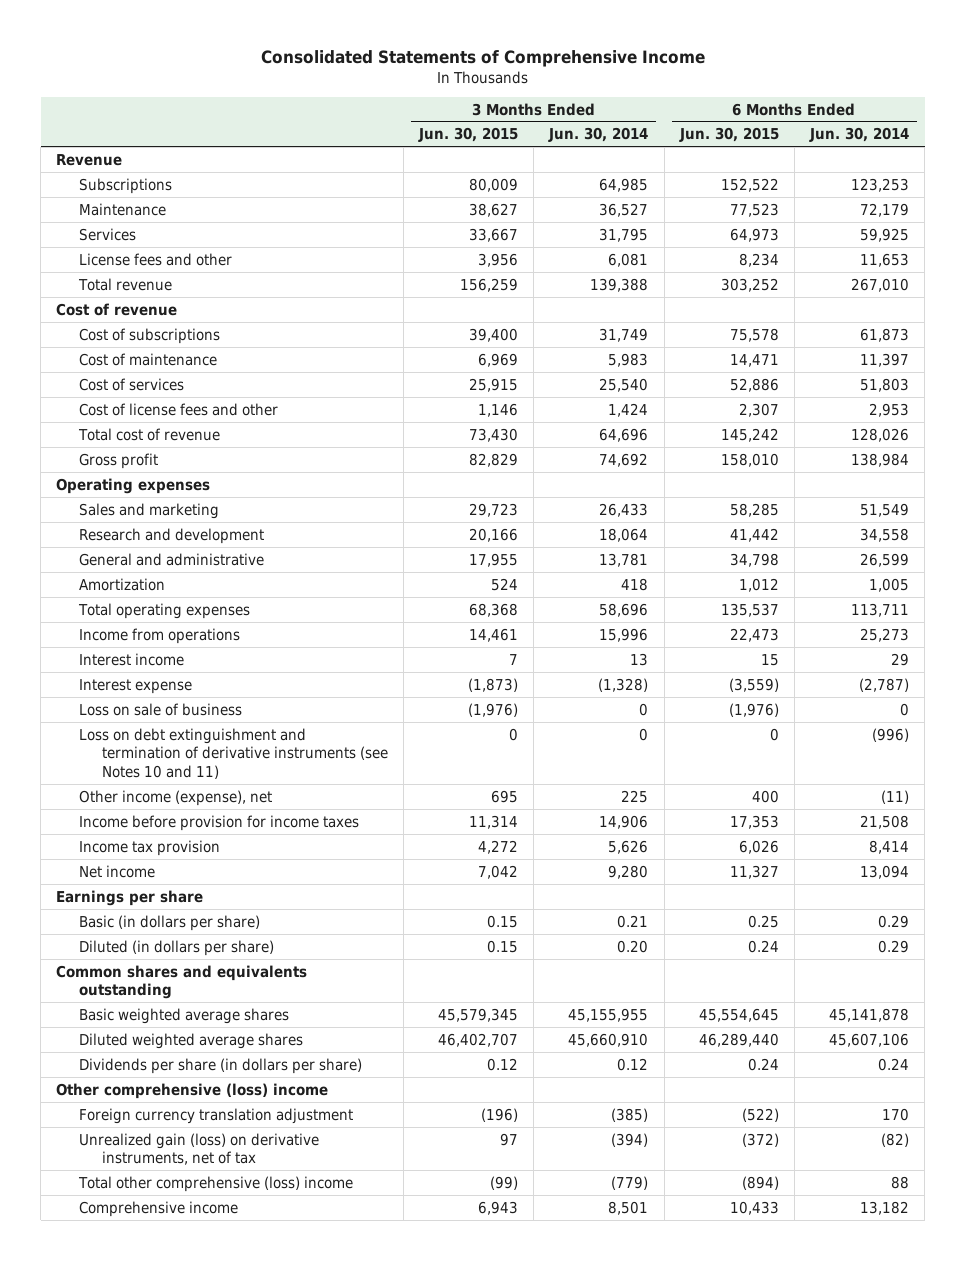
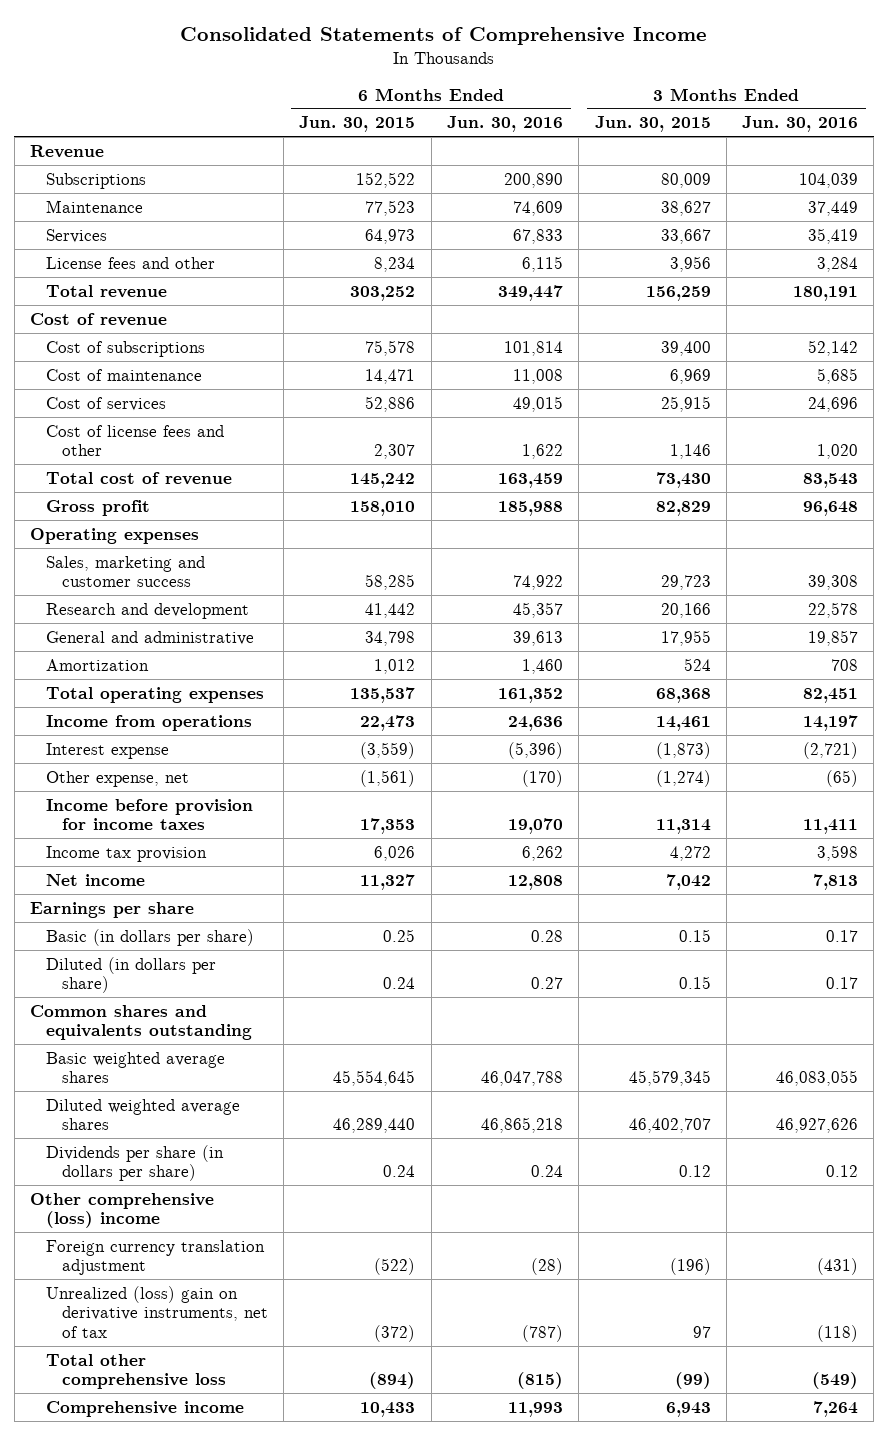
[548,127,649,143] Jun. 30, 2014 -> none
[808,127,909,143] Jun. 30, 2014 -> none
none -> [446,116,563,133] Jun. 30, 2016
none -> [742,116,859,133] Jun. 30, 2016
[79,502,220,519] Sales and marketing -> [45,555,205,588] Sales, marketing and customer success
[79,652,185,666] Interest income -> none
[79,702,243,716] Loss on sale of business -> none
[79,727,388,780] Loss on debt extinguishment and termination of derivative instruments (see Notes 10 and 11) -> none
[79,789,273,806] Other income (expense), net -> [45,770,189,787] Other expense, net
[491,789,519,803] 695 -> [655,769,711,787] (1,274)
[751,789,779,803] 400 -> [360,769,416,787] (1,561)
[79,1132,320,1166] Unrealized gain (loss) on derivative instruments, net of tax -> [45,1285,268,1339] Unrealized (loss) gain on derivative instruments, net of tax
[78,1175,354,1192] Total other comprehensive (loss) income -> [45,1353,226,1390] Total other comprehensive loss

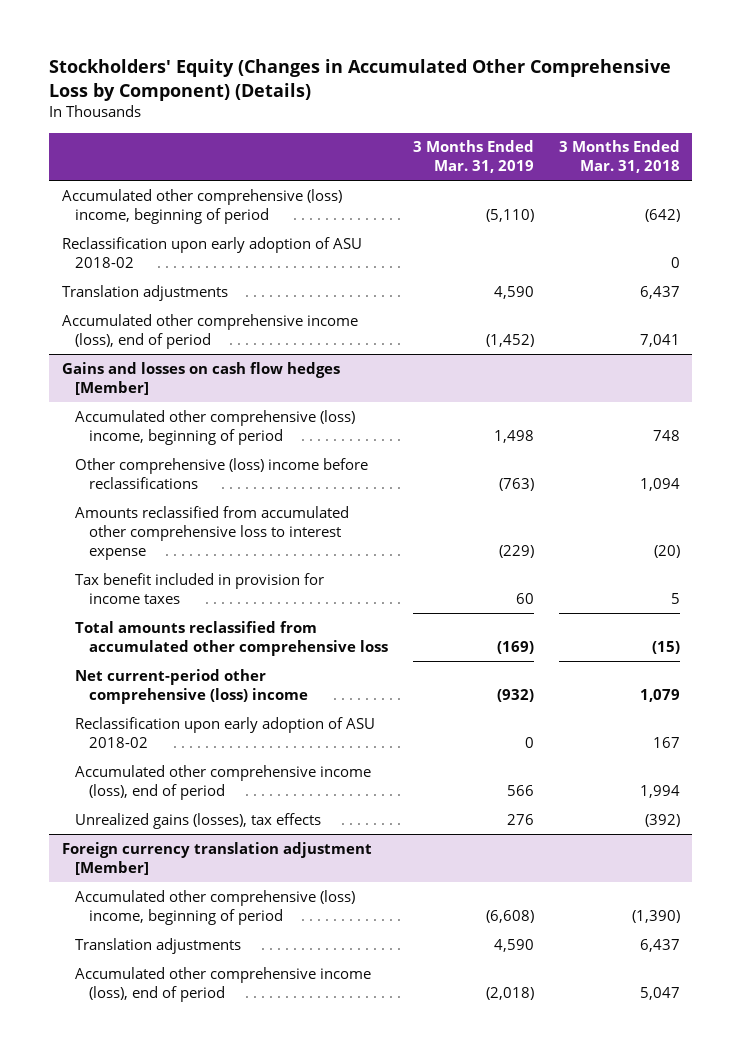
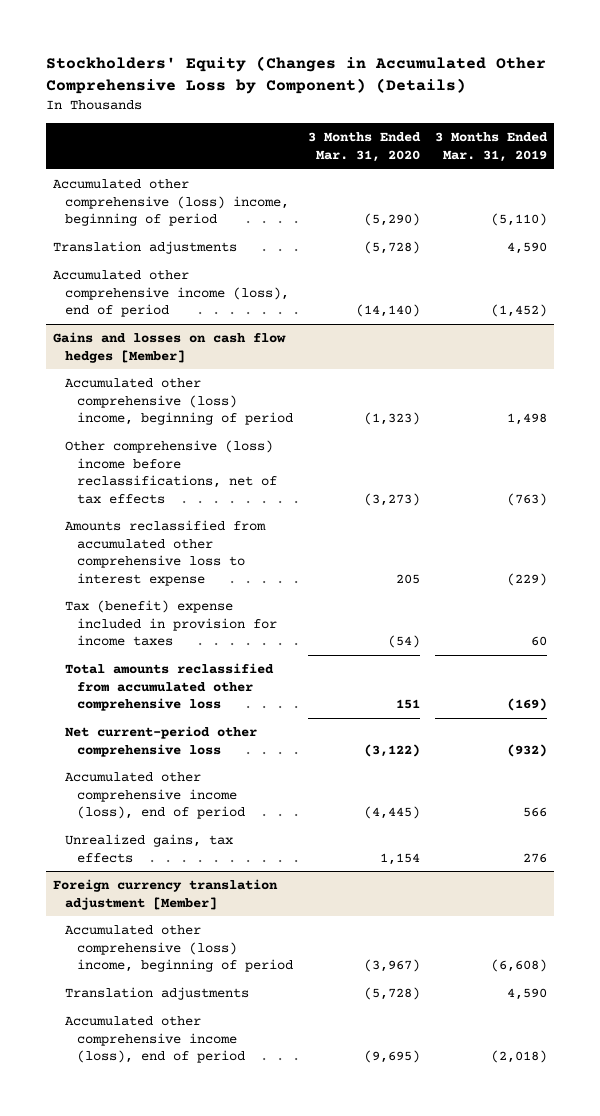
[558,140,680,174] 3 Months Ended Mar. 31, 2018 -> none
none -> [307,132,421,162] 3 Months Ended Mar. 31, 2020
[61,236,362,268] Reclassification upon early adoption of ASU 2018-02 -> none
[75,457,369,489] Other comprehensive (loss) income before reclassifications -> [64,440,277,504] Other comprehensive (loss) income before reclassifications, net of tax effects
[75,572,325,604] Tax benefit included in provision for income taxes -> [64,600,277,647] Tax (benefit) expense included in provision for income taxes
[75,716,376,748] Reclassification upon early adoption of ASU 2018-02 -> none
[75,668,309,704] Net current-period other comprehensive (loss) income -> [64,726,257,757] Net current-period other comprehensive loss
[75,812,322,829] Unrealized gains (losses), tax effects -> [64,834,233,863] Unrealized gains, tax effects

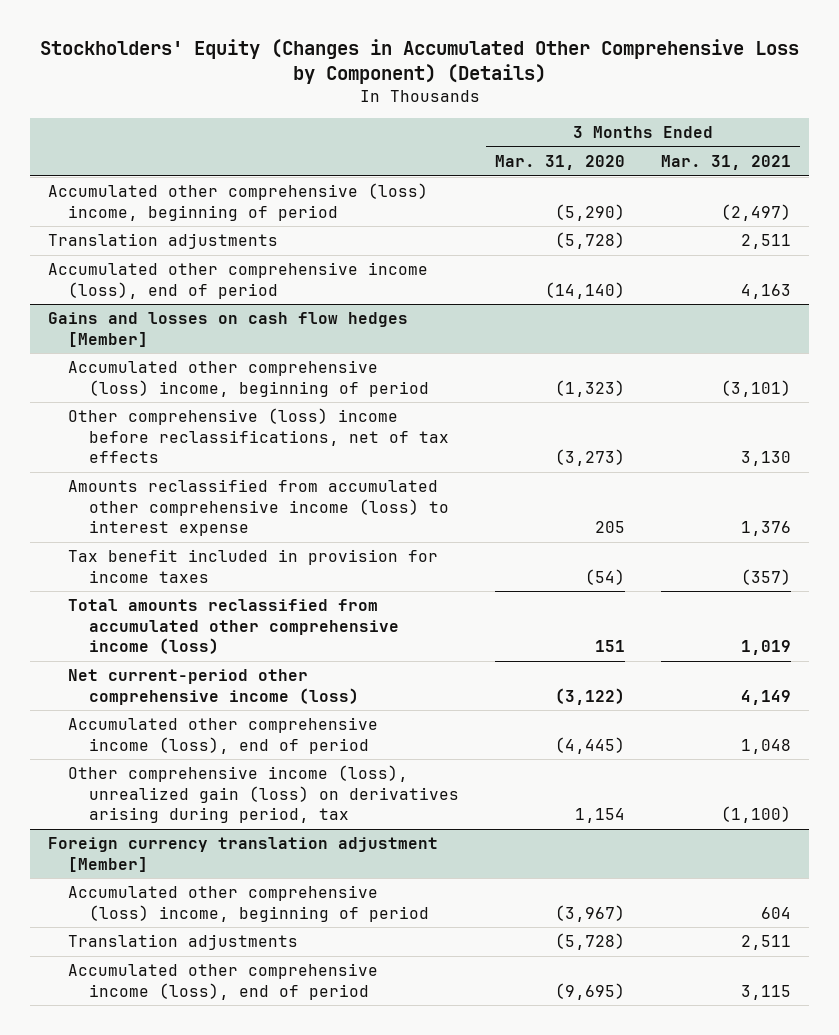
[434,132,548,162] 3 Months Ended Mar. 31, 2019 -> none
none -> [660,155,791,171] Mar. 31, 2021
[64,520,266,586] Amounts reclassified from accumulated other comprehensive loss to interest expense -> [68,479,449,537] Amounts reclassified from accumulated other comprehensive income (loss) to interest expense
[64,600,277,647] Tax (benefit) expense included in provision for income taxes -> [68,549,439,583] Tax benefit included in provision for income taxes
[64,663,274,712] Total amounts reclassified from accumulated other comprehensive loss -> [68,599,399,655] Total amounts reclassified from accumulated other comprehensive income (loss)
[64,726,257,757] Net current-period other comprehensive loss -> [68,669,359,705] Net current-period other comprehensive income (loss)
[64,834,233,863] Unrealized gains, tax effects -> [68,765,459,824] Other comprehensive income (loss), unrealized gain (loss) on derivatives arising during period, tax

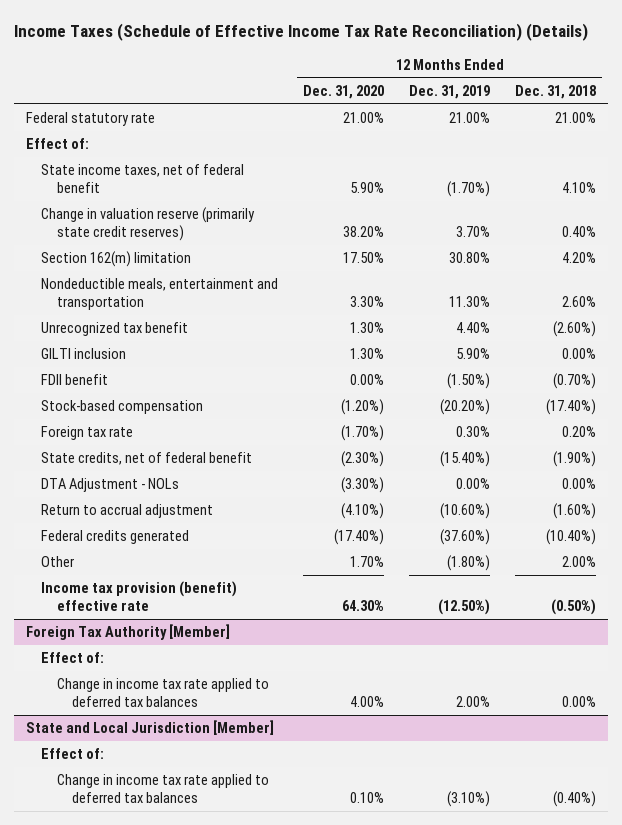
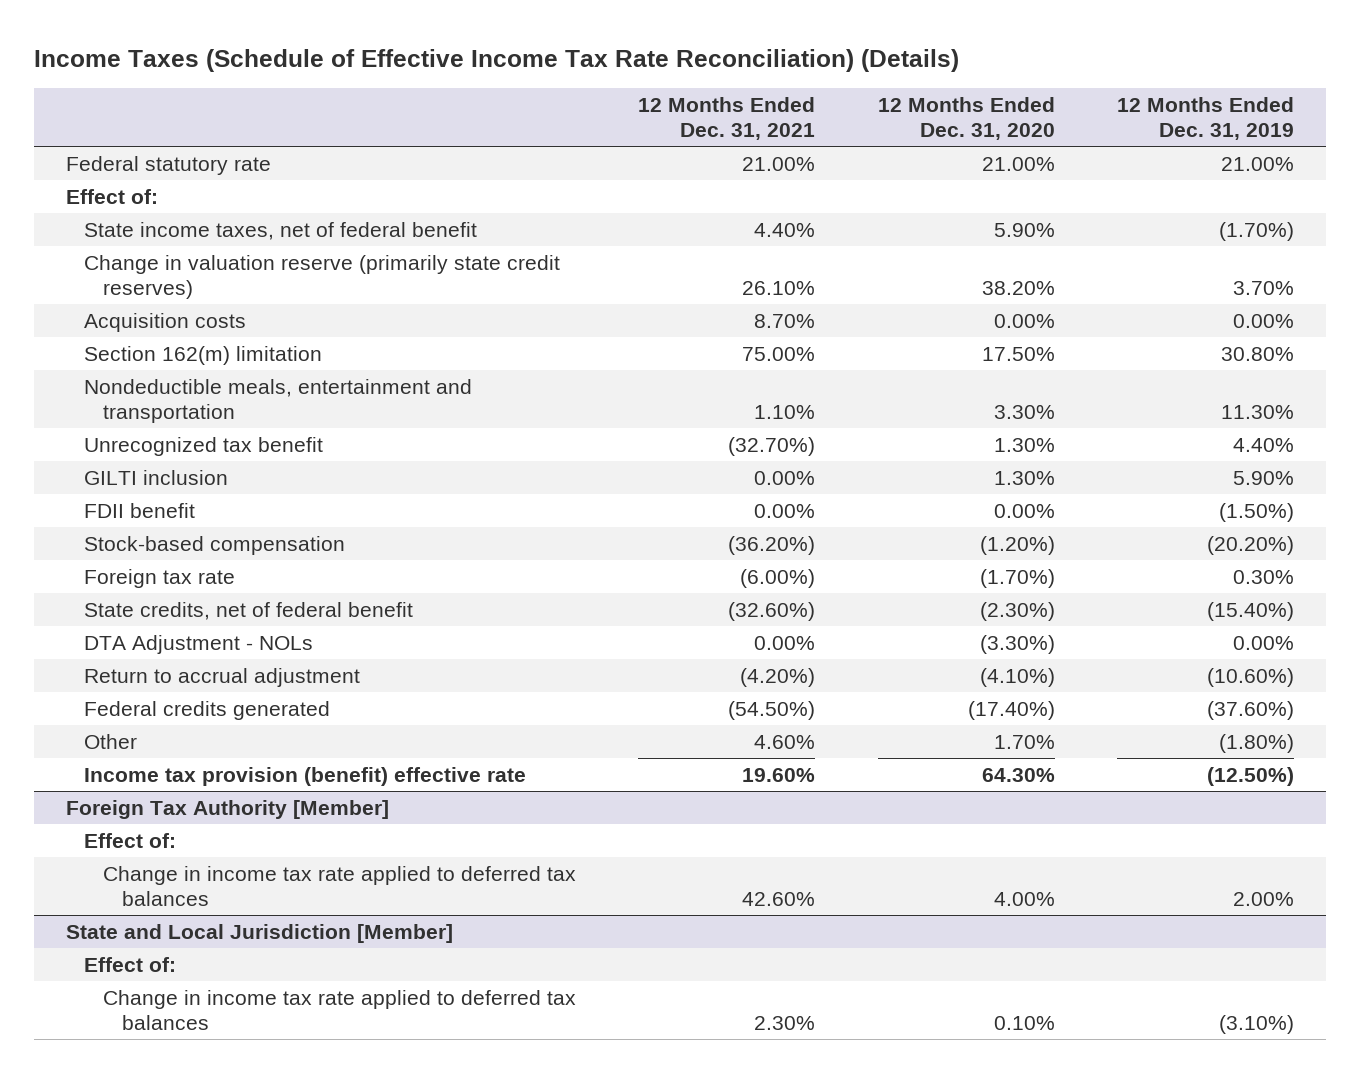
[515,84,597,99] Dec. 31, 2018 -> none
none -> [638,97,816,140] 12 Months Ended Dec. 31, 2021
none -> [84,312,247,332] Acquisition costs

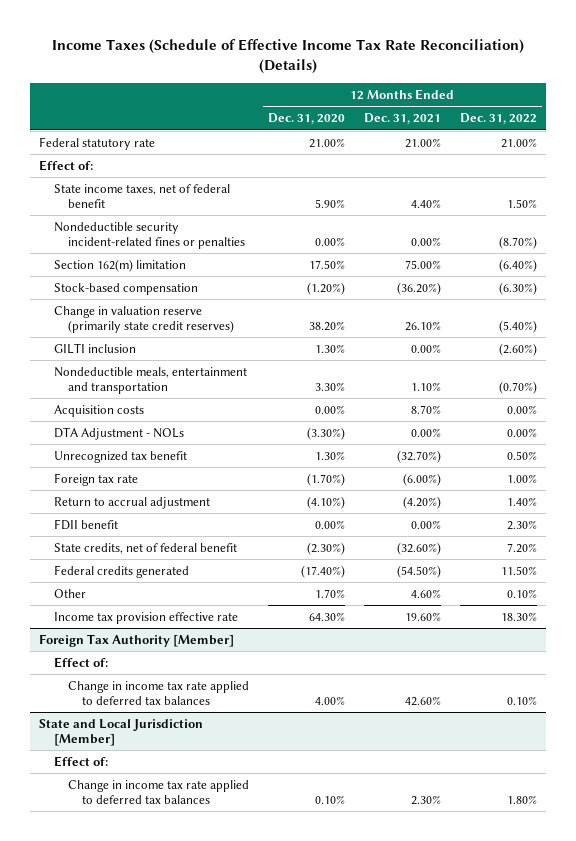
[1117,97,1295,140] 12 Months Ended Dec. 31, 2019 -> none
none -> [459,113,537,125] Dec. 31, 2022
none -> [53,221,246,249] Nondeductible security incident-related fines or penalties
[84,535,346,555] Stock-based compensation -> [53,282,198,295] Stock-based compensation
[84,254,561,299] Change in valuation reserve (primarily state credit reserves) -> [53,305,235,333] Change in valuation reserve (primarily state credit reserves)
[84,469,229,485] GILTI inclusion -> [53,342,136,354] GILTI inclusion
[84,312,247,332] Acquisition costs -> [53,404,144,417] Acquisition costs
[84,634,314,654] DTA Adjustment - NOLs -> [53,426,184,440] DTA Adjustment - NOLs
[84,502,196,518] FDII benefit -> [53,518,118,530] FDII benefit
[84,601,414,620] State credits, net of federal benefit -> [53,542,237,554] State credits, net of federal benefit
[84,766,527,786] Income tax provision (benefit) effective rate -> [53,611,238,624] Income tax provision effective rate

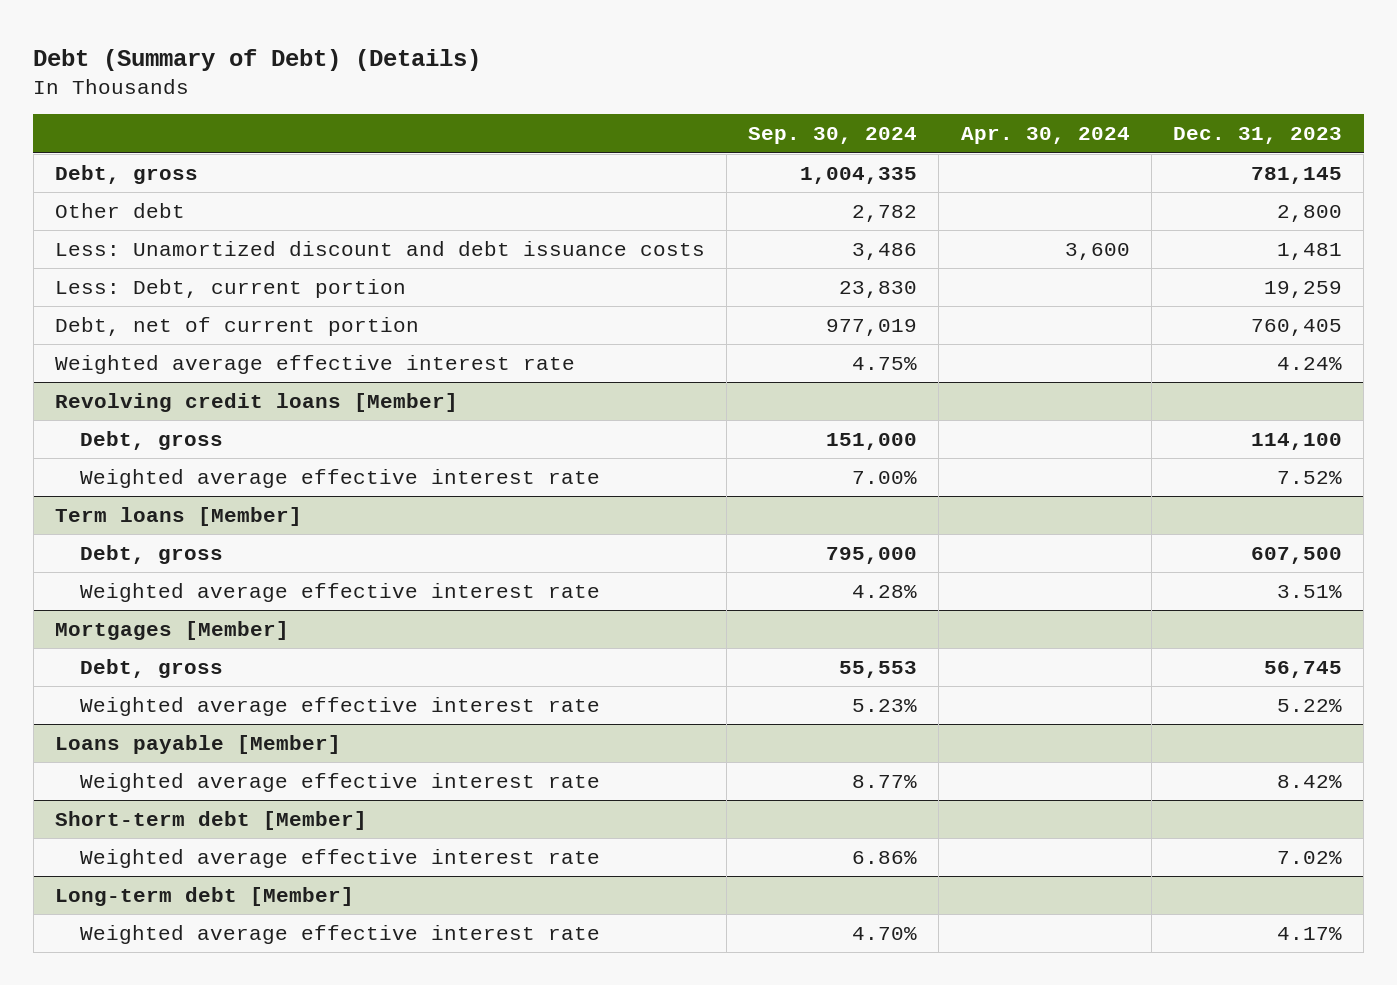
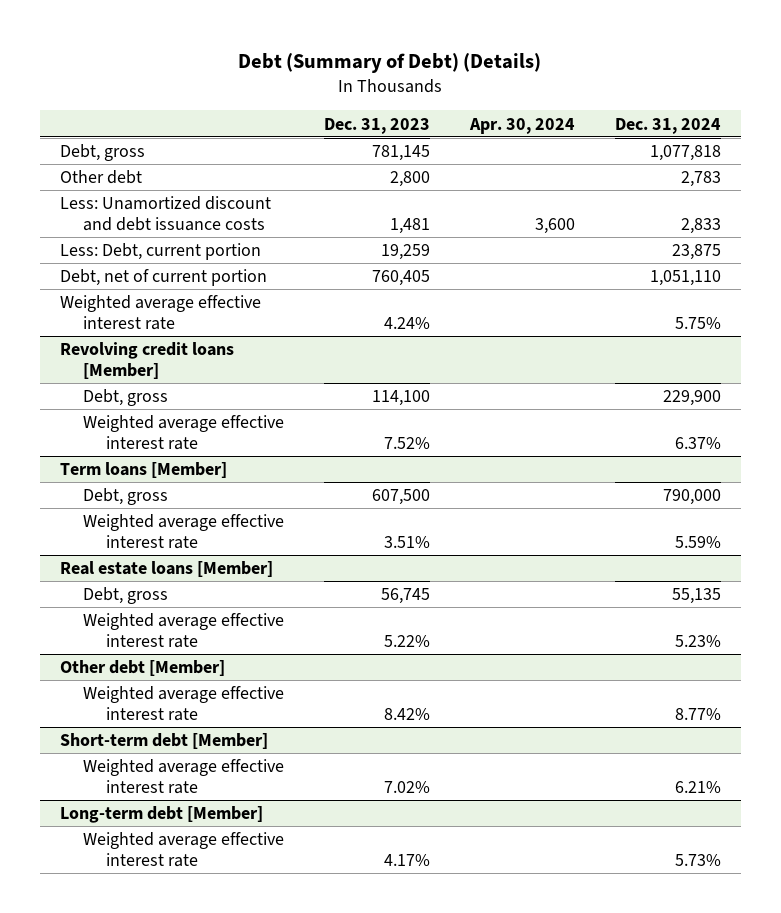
[748,127,918,145] Sep. 30, 2024 -> none
none -> [614,117,721,134] Dec. 31, 2024
[54,620,289,640] Mortgages [Member] -> [60,561,274,578] Real estate loans [Member]
[54,734,341,754] Loans payable [Member] -> [60,660,226,677] Other debt [Member]

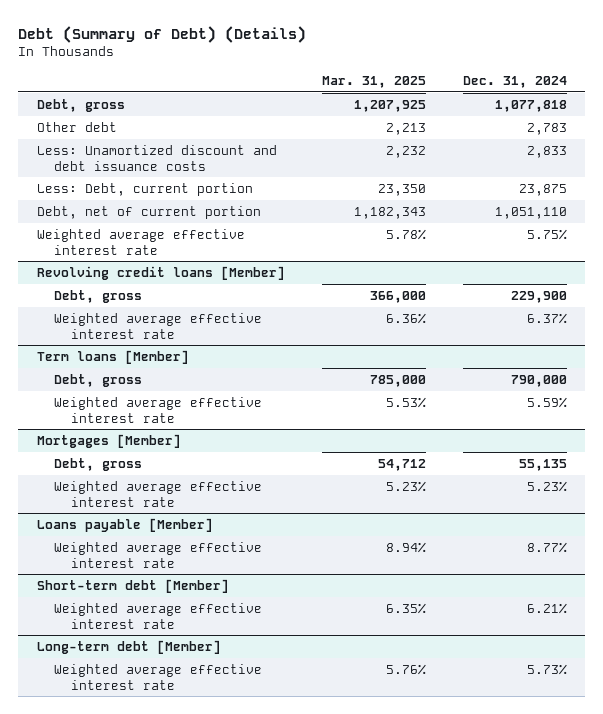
[323,117,430,134] Dec. 31, 2023 -> none
[468,117,575,134] Apr. 30, 2024 -> none
none -> [321,76,426,89] Mar. 31, 2025
[60,561,274,578] Real estate loans [Member] -> [36,433,181,448] Mortgages [Member]
[60,660,226,677] Other debt [Member] -> [36,517,213,532] Loans payable [Member]

